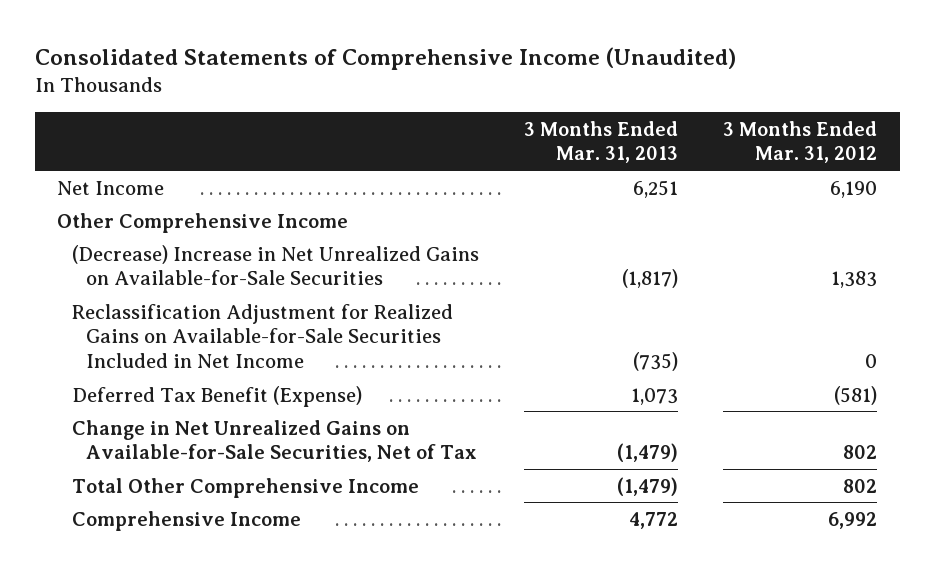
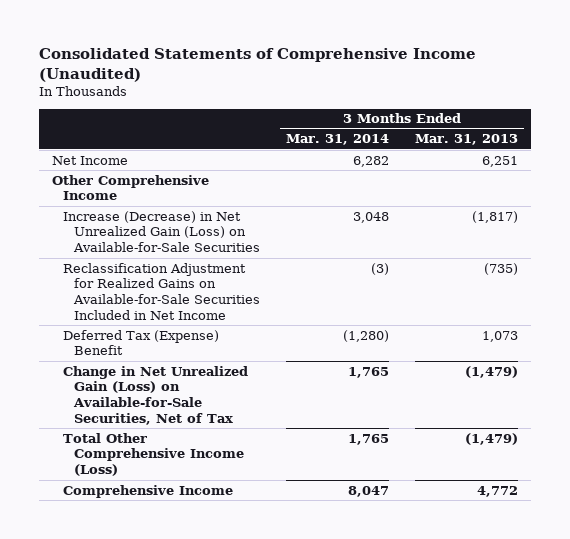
[723,120,878,164] 3 Months Ended Mar. 31, 2012 -> none
none -> [285,134,389,146] Mar. 31, 2014
[71,244,479,286] (Decrease) Increase in Net Unrealized Gains on Available-for-Sale Securities -> [63,210,261,253] Increase (Decrease) in Net Unrealized Gain (Loss) on Available-for-Sale Securities
[71,385,362,407] Deferred Tax Benefit (Expense) -> [63,329,220,356] Deferred Tax (Expense) Benefit
[71,419,477,463] Change in Net Unrealized Gains on Available-for-Sale Securities, Net of Tax -> [63,365,249,425] Change in Net Unrealized Gain (Loss) on Available-for-Sale Securities, Net of Tax
[71,477,419,498] Total Other Comprehensive Income -> [63,432,245,477] Total Other Comprehensive Income (Loss)

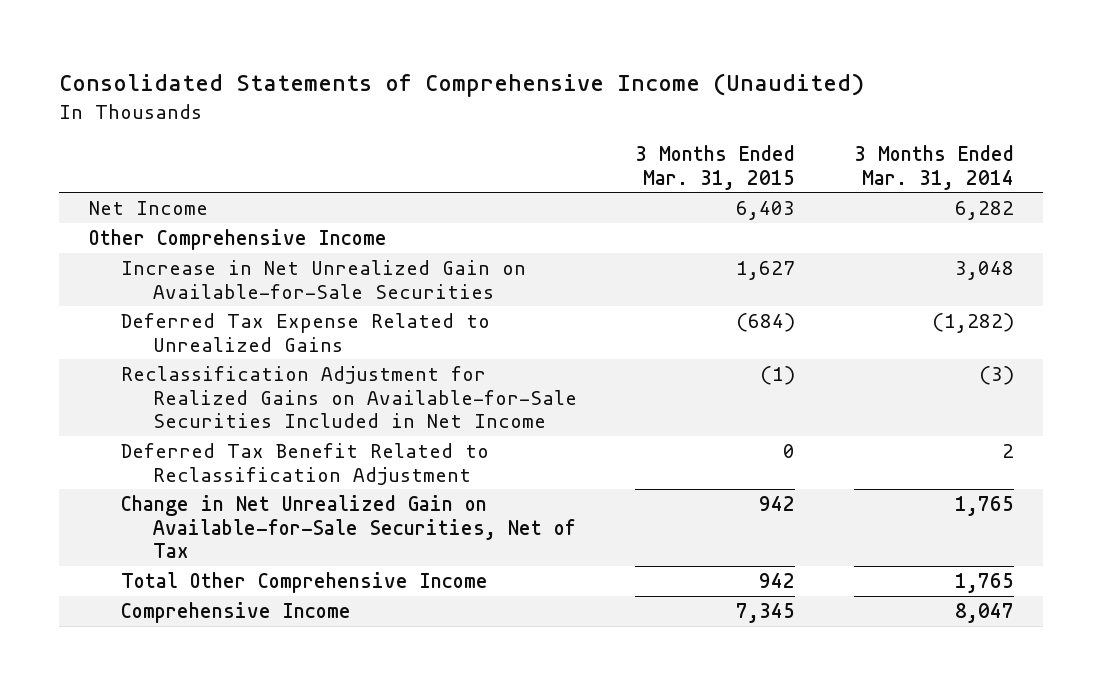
[414,134,518,146] Mar. 31, 2013 -> none
none -> [635,144,796,190] 3 Months Ended Mar. 31, 2015
[63,210,261,253] Increase (Decrease) in Net Unrealized Gain (Loss) on Available-for-Sale Securities -> [120,259,526,299] Increase in Net Unrealized Gain on Available-for-Sale Securities
none -> [120,312,490,352] Deferred Tax Expense Related to Unrealized Gains
[63,329,220,356] Deferred Tax (Expense) Benefit -> none
none -> [120,442,489,485] Deferred Tax Benefit Related to Reclassification Adjustment
[63,365,249,425] Change in Net Unrealized Gain (Loss) on Available-for-Sale Securities, Net of Tax -> [120,494,576,559] Change in Net Unrealized Gain on Available-for-Sale Securities, Net of Tax
[63,432,245,477] Total Other Comprehensive Income (Loss) -> [120,571,488,593] Total Other Comprehensive Income

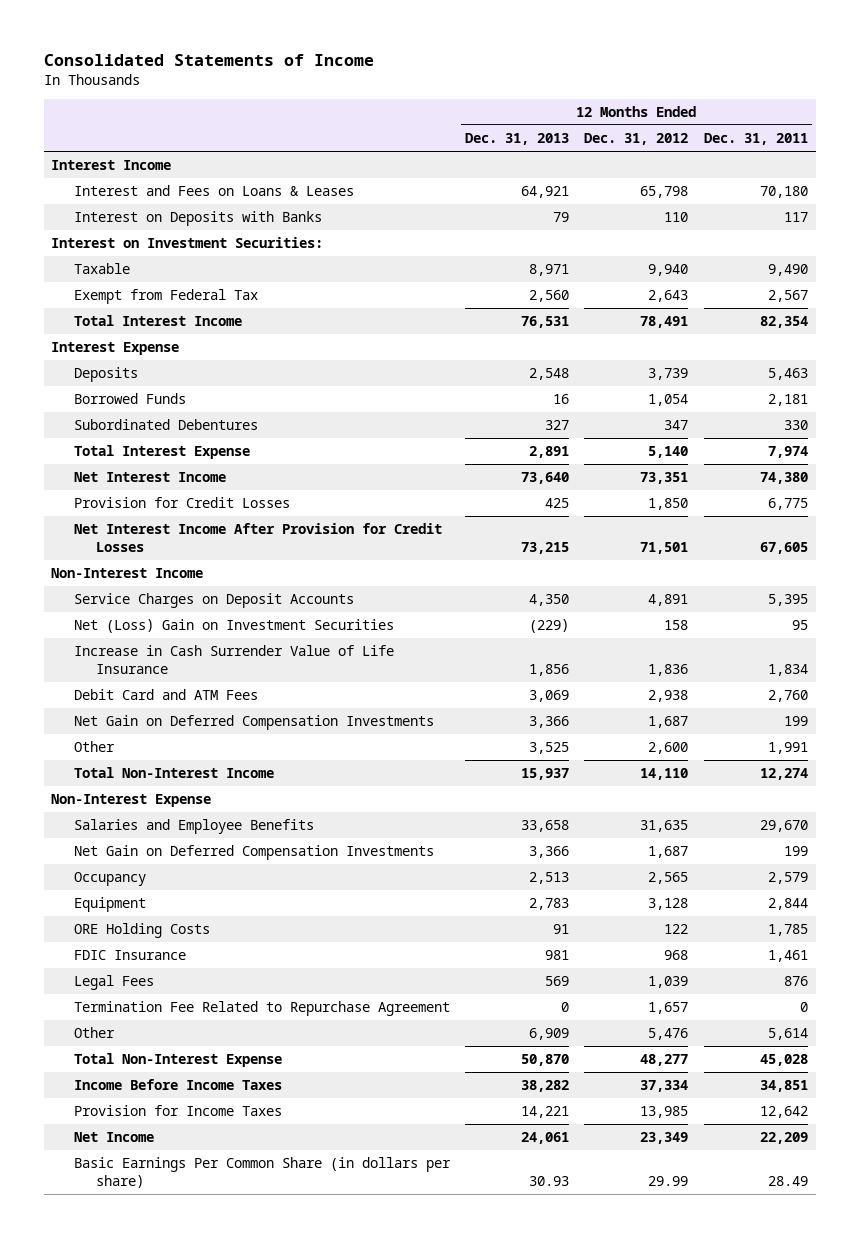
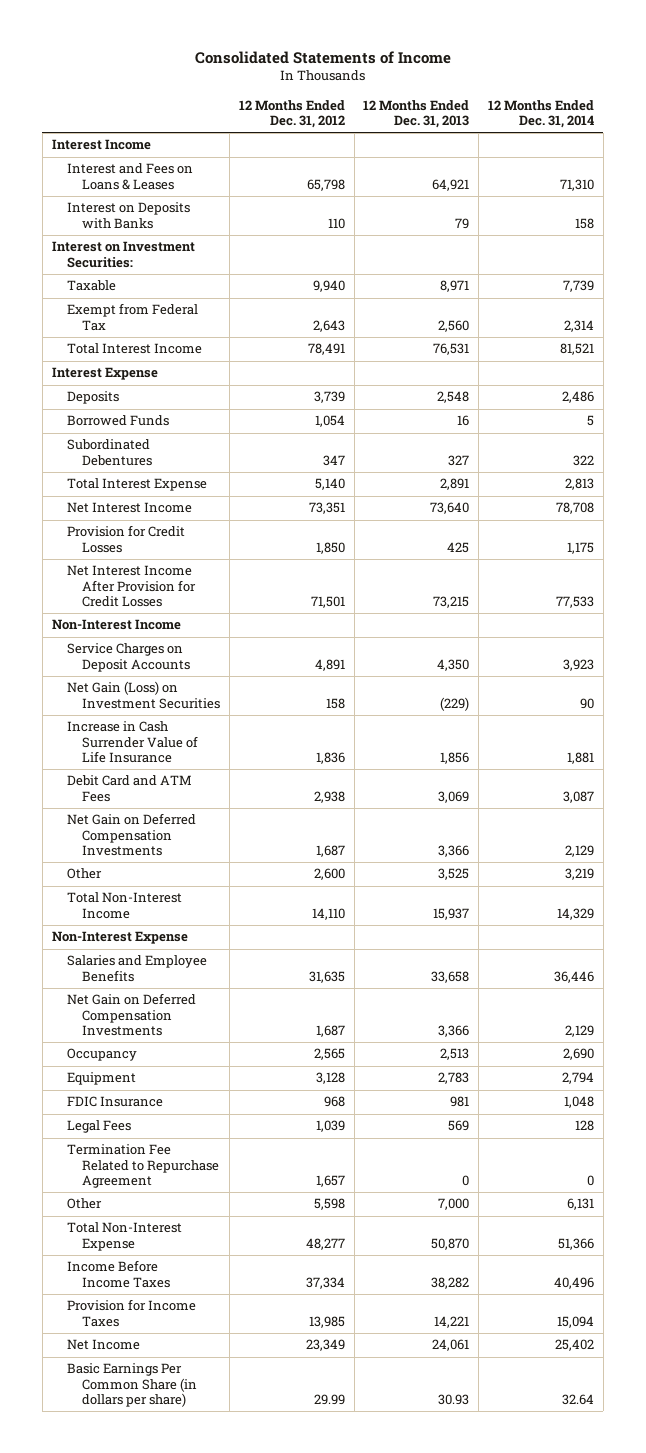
[703,133,808,146] Dec. 31, 2011 -> none
none -> [488,99,595,128] 12 Months Ended Dec. 31, 2014
[73,619,394,634] Net (Loss) Gain on Investment Securities -> [66,681,220,709] Net Gain (Loss) on Investment Securities
[73,923,210,939] ORE Holding Costs -> none
[528,1028,569,1041] 6,909 -> [438,1198,470,1211] 7,000
[648,1028,689,1041] 5,476 -> [313,1198,345,1211] 5,598

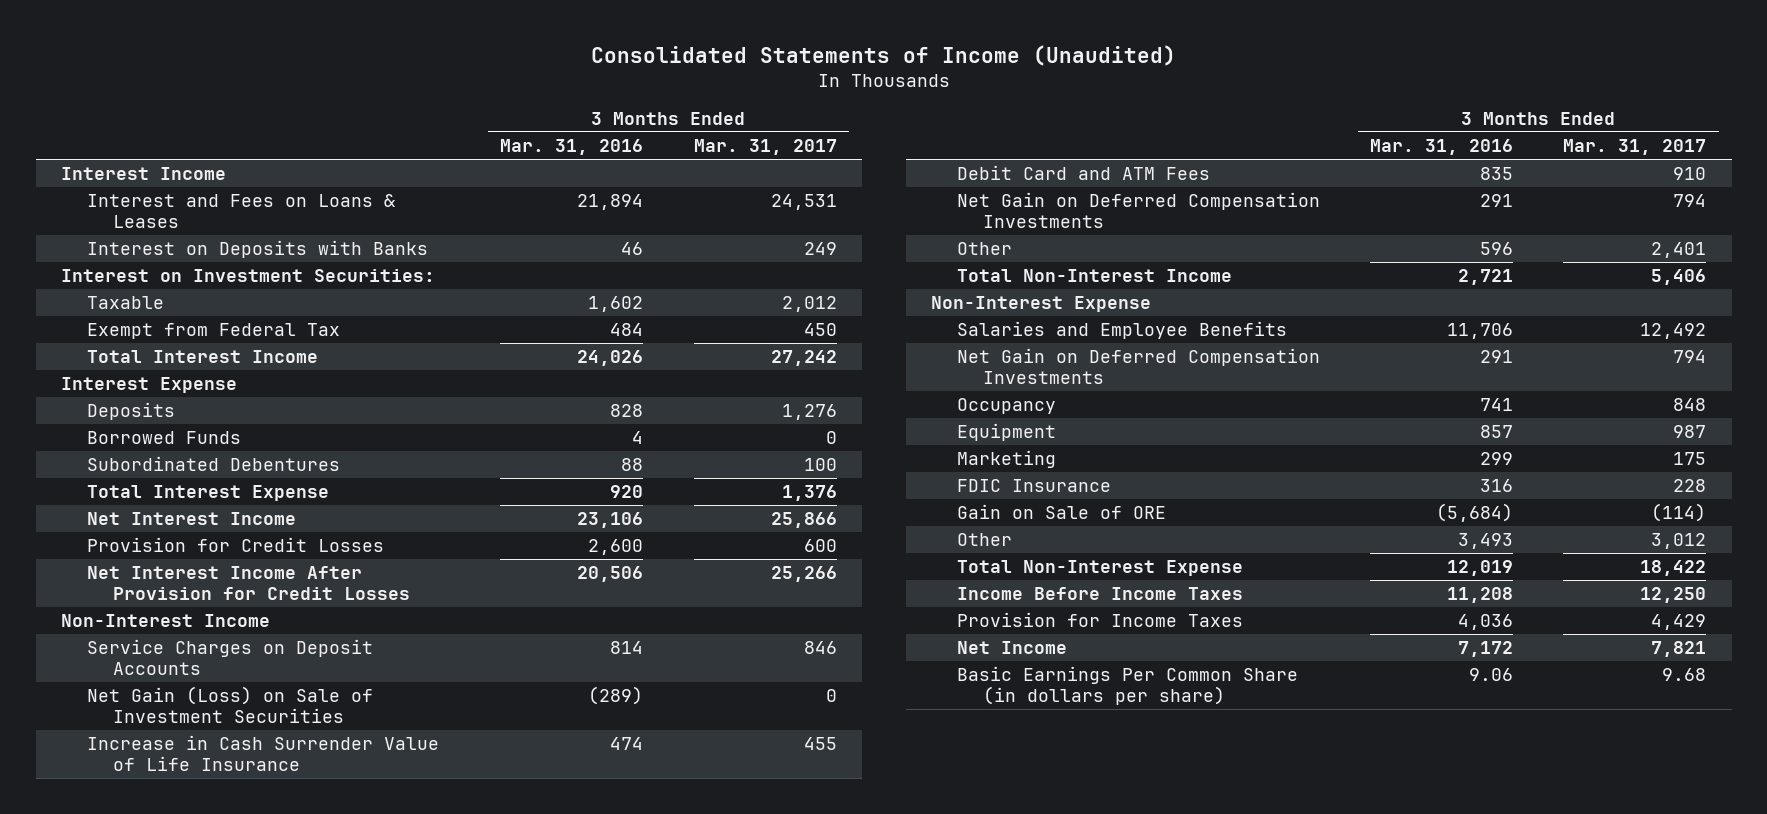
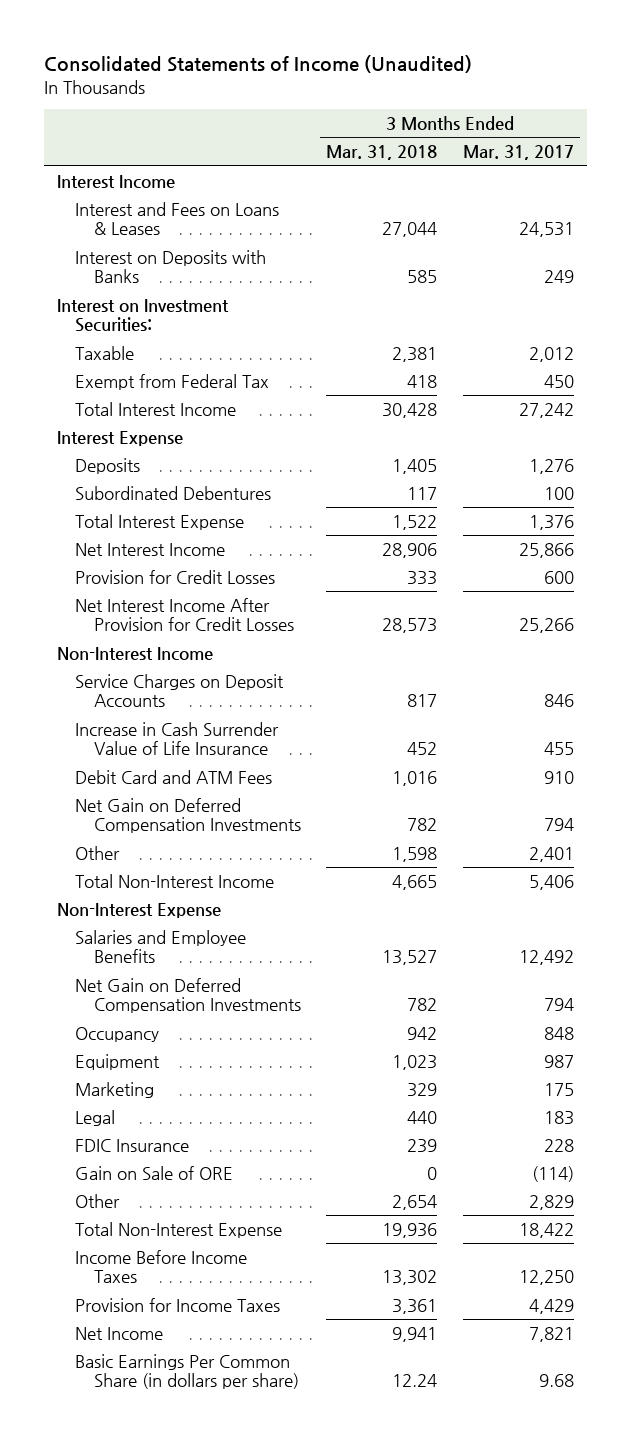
[500,138,644,155] Mar. 31, 2016 -> none
none -> [326,145,438,161] Mar. 31, 2018
[87,431,242,445] Borrowed Funds -> none
[87,686,374,723] Net Gain (Loss) on Sale of Investment Securities -> none
none -> [75,1109,116,1126] Legal
[1651,533,1707,550] 3,012 -> [528,1194,574,1210] 2,829

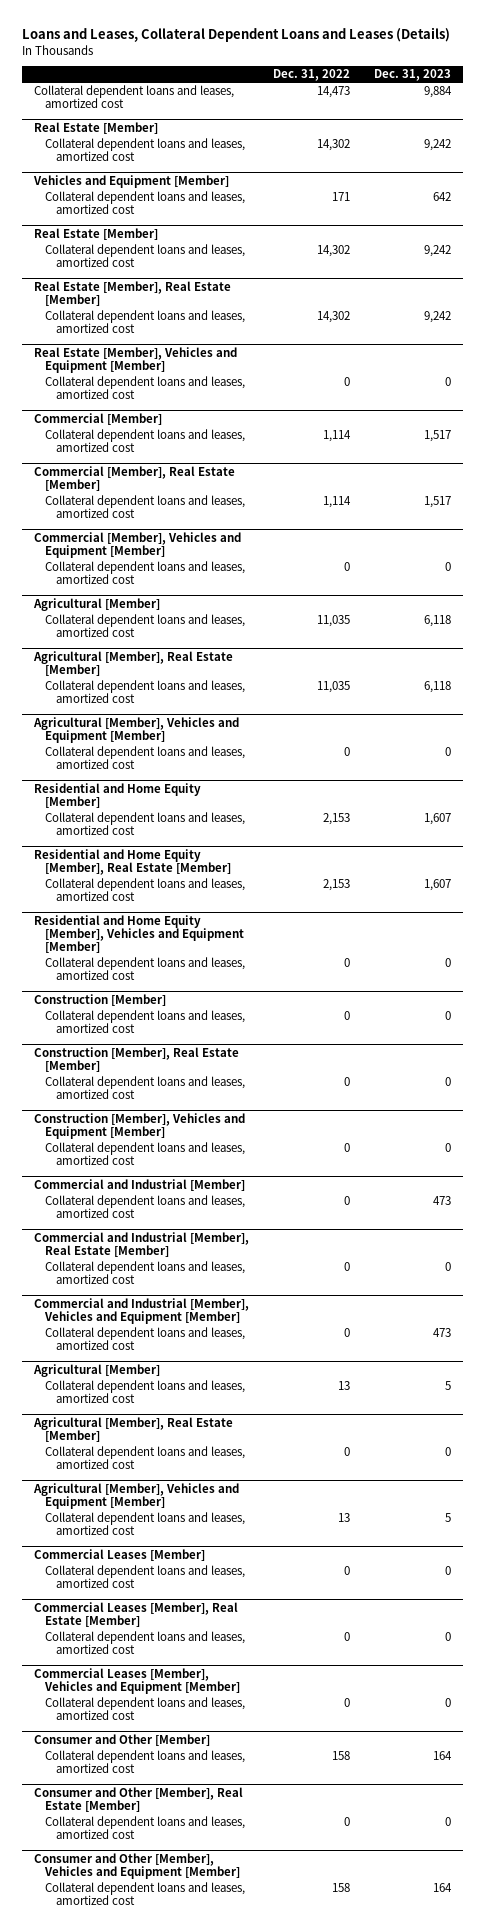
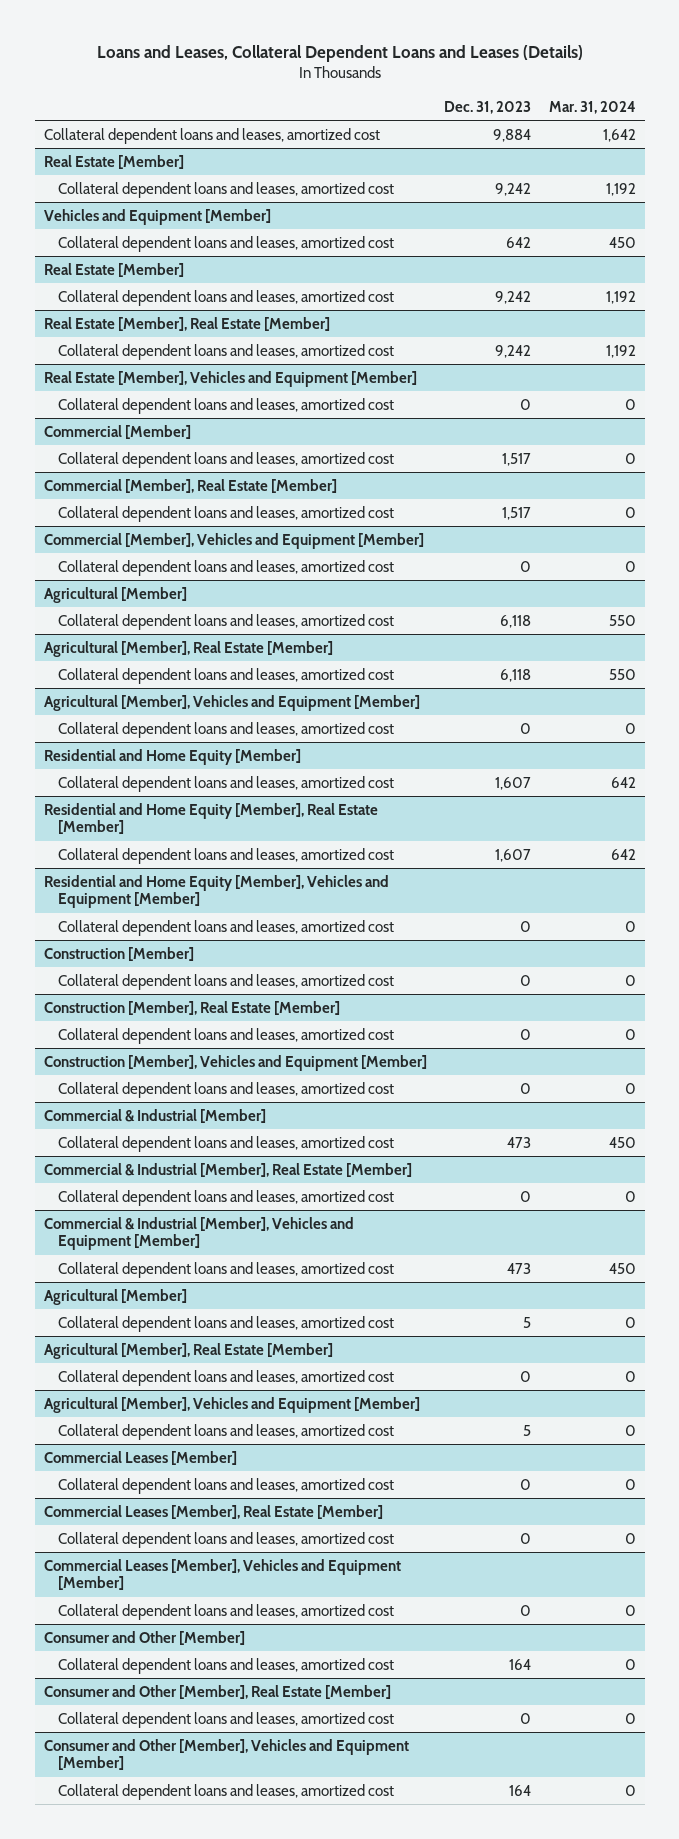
[272,69,350,82] Dec. 31, 2022 -> none
none -> [548,101,636,115] Mar. 31, 2024
[33,1178,245,1191] Commercial and Industrial [Member] -> [43,1108,266,1123] Commercial & Industrial [Member]
[33,1231,249,1257] Commercial and Industrial [Member], Real Estate [Member] -> [43,1162,412,1177] Commercial & Industrial [Member], Real Estate [Member]
[33,1297,249,1324] Commercial and Industrial [Member], Vehicles and Equipment [Member] -> [43,1216,354,1251] Commercial & Industrial [Member], Vehicles and Equipment [Member]

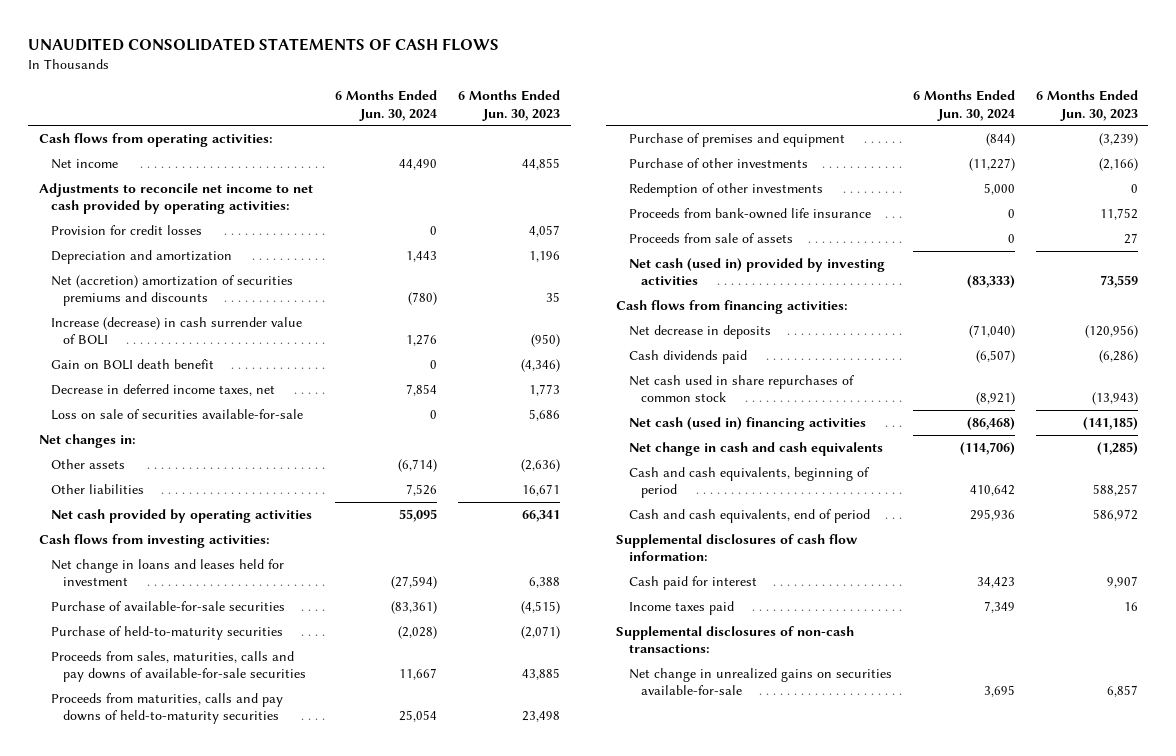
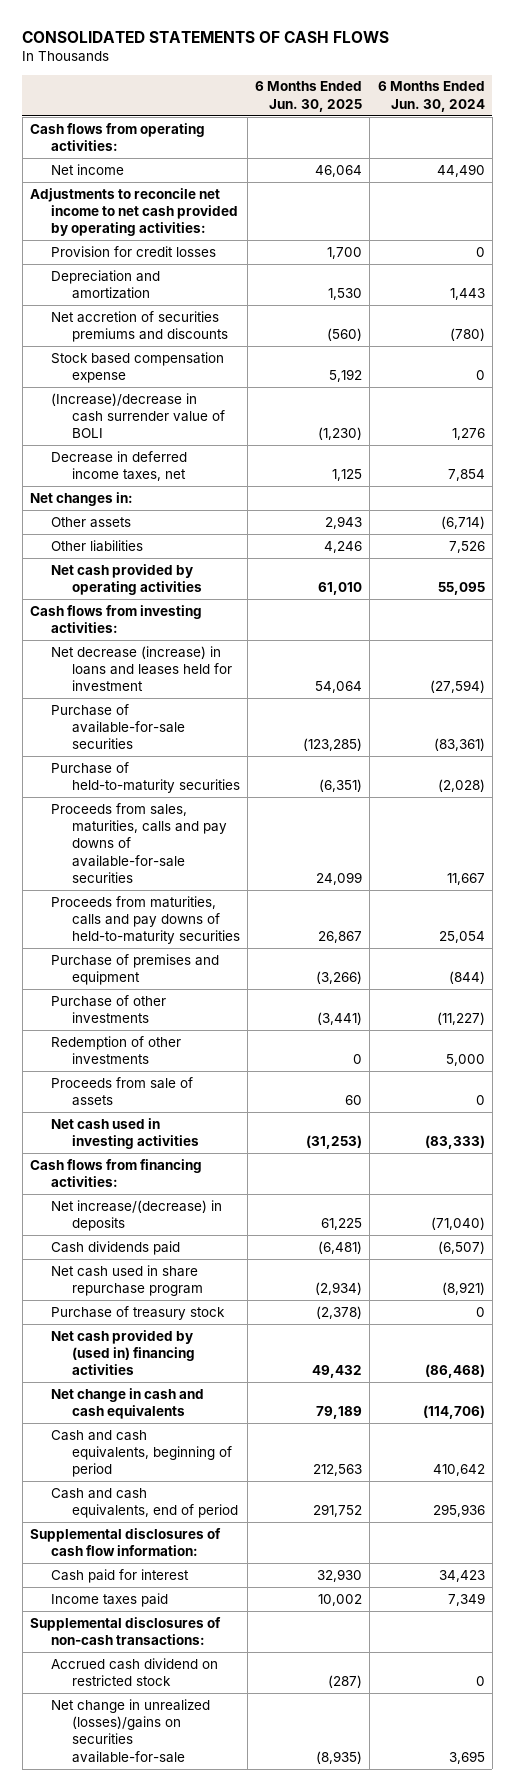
[28,38,500,52] UNAUDITED CONSOLIDATED STATEMENTS OF CASH FLOWS -> [22,31,390,44] CONSOLIDATED STATEMENTS OF CASH FLOWS
[458,90,561,121] 6 Months Ended Jun. 30, 2023 -> none
none -> [255,81,363,112] 6 Months Ended Jun. 30, 2025
[51,358,215,370] Gain on BOLI death benefit -> none
[51,274,294,307] Net (accretion) amortization of securities premiums and discounts -> [50,310,228,343] Net accretion of securities premiums and discounts
none -> [50,351,224,384] Stock based compensation expense
[51,316,303,346] Increase (decrease) in cash surrender value of BOLI -> [50,392,225,439] (Increase)/decrease in cash surrender value of BOLI
[51,408,304,420] Loss on sale of securities available-for-sale -> none
[51,558,285,587] Net change in loans and leases held for investment -> [50,645,232,692] Net decrease (increase) in loans and leases held for investment
[628,207,871,219] Proceeds from bank-owned life insurance -> none
[628,257,885,286] Net cash (used in) provided by investing activities -> [50,1117,199,1150] Net cash used in investing activities
[628,324,771,339] Net decrease in deposits -> [50,1199,222,1232] Net increase/(decrease) in deposits
[628,374,855,403] Net cash used in share repurchases of common stock -> [50,1264,203,1297] Net cash used in share repurchase program
none -> [50,1305,225,1320] Purchase of treasury stock
[628,416,866,431] Net cash (used in) financing activities -> [50,1329,195,1376] Net cash provided by (used in) financing activities
none -> [50,1657,218,1687] Accrued cash dividend on restricted stock
[628,667,892,696] Net change in unrealized gains on securities available-for-sale -> [50,1698,210,1763] Net change in unrealized (losses)/gains on securities available-for-sale

